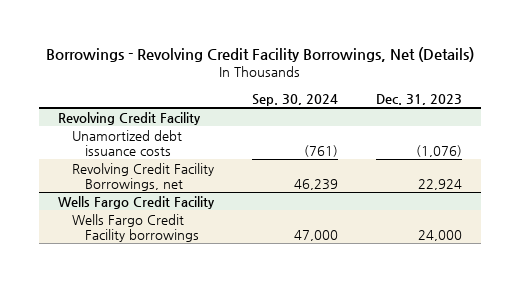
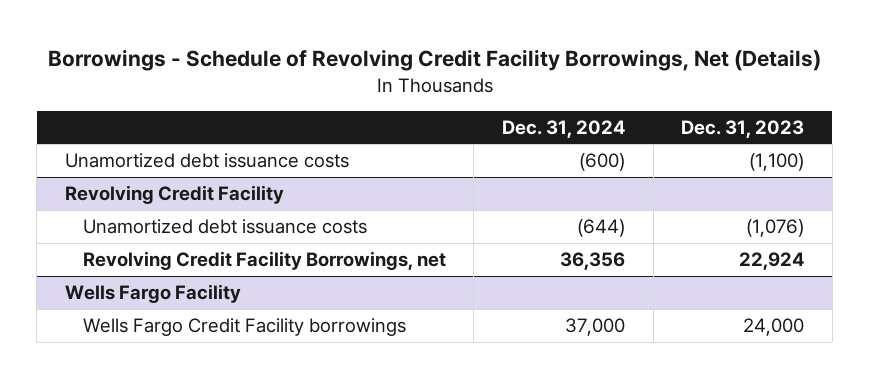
[46,47,475,63] Borrowings - Revolving Credit Facility Borrowings, Net (Details) -> [47,49,821,72] Borrowings - Schedule of Revolving Credit Facility Borrowings, Net (Details)
[252,93,339,106] Sep. 30, 2024 -> none
none -> [501,119,625,138] Dec. 31, 2024
none -> [65,153,350,169] Unamortized debt issuance costs
[58,195,216,209] Wells Fargo Credit Facility -> [65,284,242,304] Wells Fargo Facility

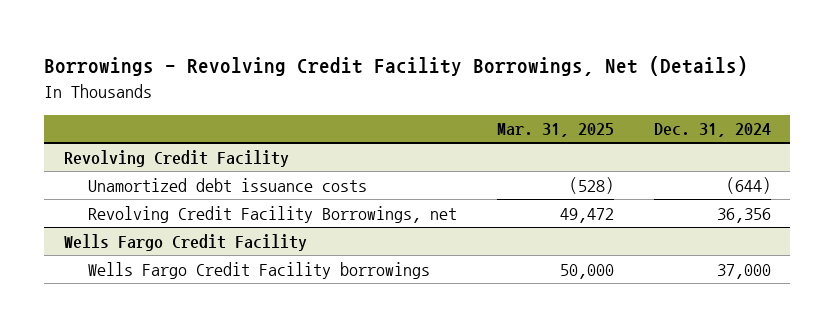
[47,49,821,72] Borrowings - Schedule of Revolving Credit Facility Borrowings, Net (Details) -> [44,56,749,77] Borrowings - Revolving Credit Facility Borrowings, Net (Details)
[681,119,805,138] Dec. 31, 2023 -> none
none -> [496,123,614,138] Mar. 31, 2025
[65,153,350,169] Unamortized debt issuance costs -> none
[65,284,242,304] Wells Fargo Facility -> [64,233,308,251] Wells Fargo Credit Facility

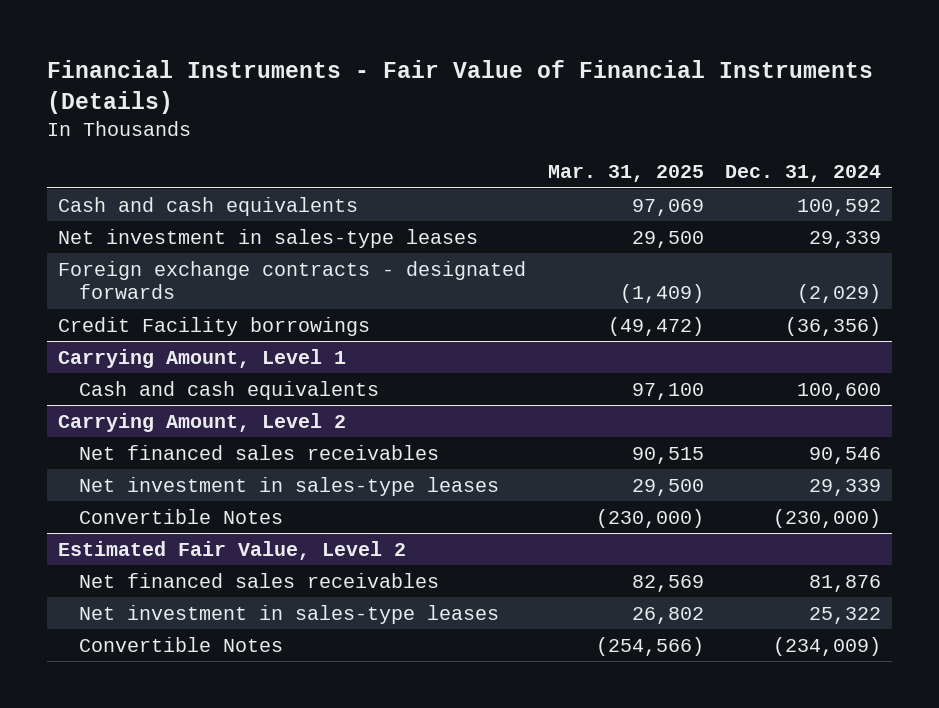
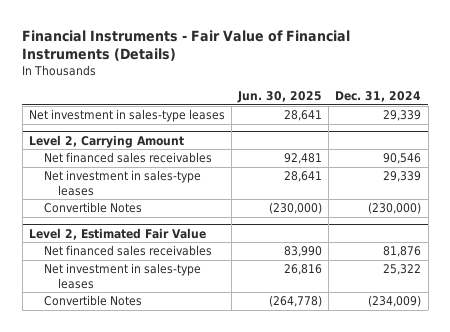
[547,165,704,183] Mar. 31, 2025 -> none
none -> [237,91,323,104] Jun. 30, 2025
[58,196,359,216] Cash and cash equivalents -> none
[58,260,527,300] Foreign exchange contracts - designated forwards -> none
[58,316,371,336] Credit Facility borrowings -> none
[58,348,347,368] Carrying Amount, Level 1 -> none
[79,380,380,400] Cash and cash equivalents -> none
[58,412,347,432] Carrying Amount, Level 2 -> [28,134,184,148] Level 2, Carrying Amount
[58,540,407,560] Estimated Fair Value, Level 2 -> [28,227,206,240] Level 2, Estimated Fair Value

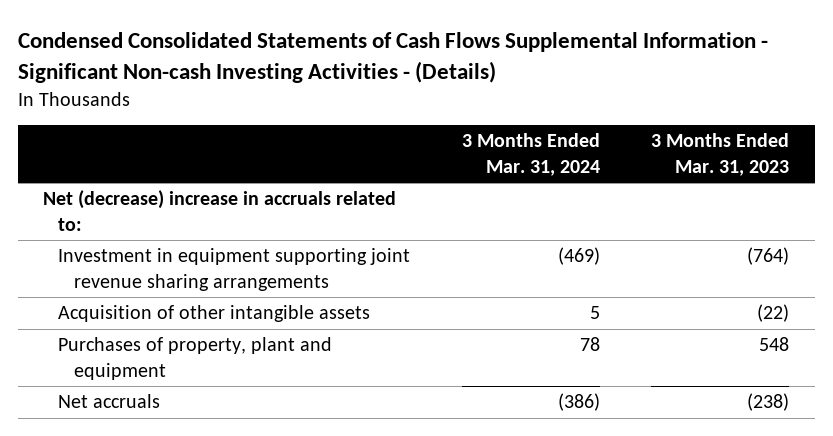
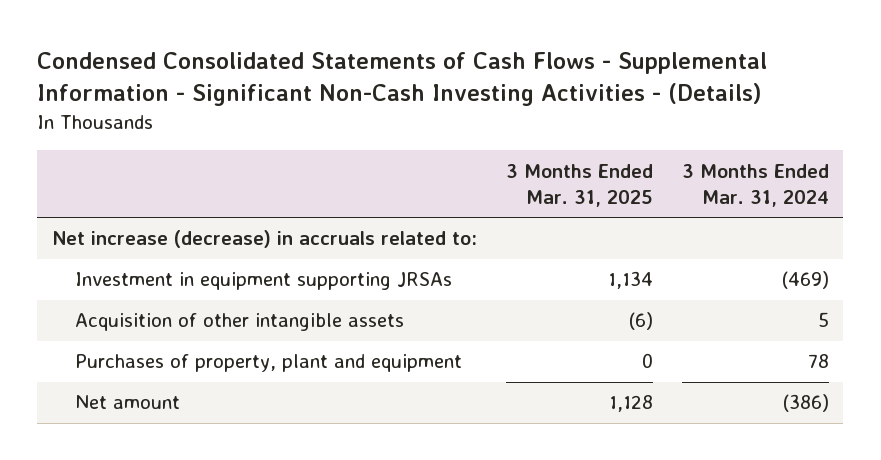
[17,32,768,83] Condensed Consolidated Statements of Cash Flows Supplemental Information - Significant Non-cash Investing Activities - (Details) -> [37,52,768,107] Condensed Consolidated Statements of Cash Flows - Supplemental Information - Significant Non-Cash Investing Activities - (Details)
[651,133,790,177] 3 Months Ended Mar. 31, 2023 -> none
none -> [505,163,653,207] 3 Months Ended Mar. 31, 2025
[43,190,397,231] Net (decrease) increase in accruals related to: -> [51,230,477,249] Net increase (decrease) in accruals related to:
[58,248,411,291] Investment in equipment supporting joint revenue sharing arrangements -> [74,272,452,291] Investment in equipment supporting JRSAs
[58,394,161,409] Net accruals -> [74,395,180,410] Net amount

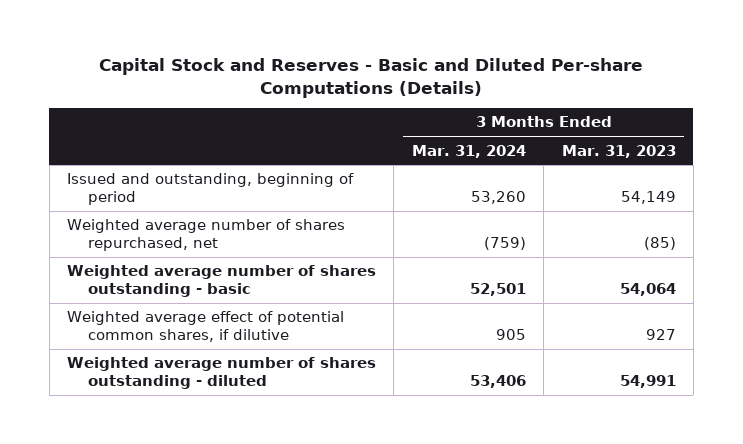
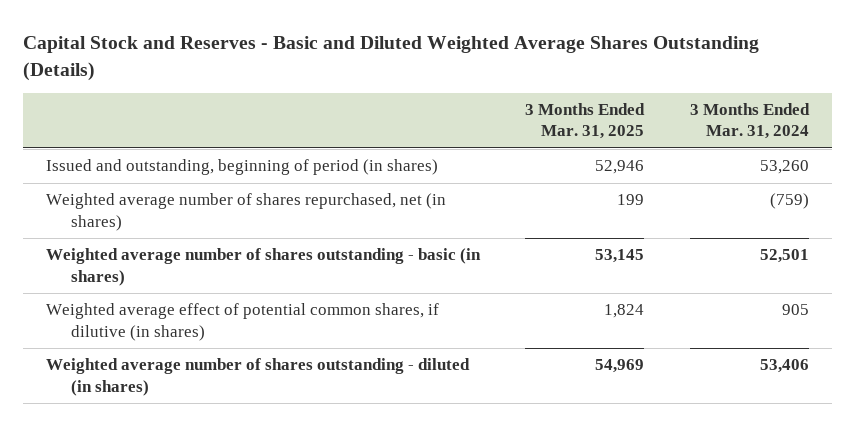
[99,58,644,98] Capital Stock and Reserves - Basic and Diluted Per-share Computations (Details) -> [22,36,759,81] Capital Stock and Reserves - Basic and Diluted Weighted Average Shares Outstanding (Details)
[561,144,676,158] Mar. 31, 2023 -> none
none -> [525,103,646,140] 3 Months Ended Mar. 31, 2025
[67,173,355,206] Issued and outstanding, beginning of period -> [45,159,438,176] Issued and outstanding, beginning of period (in shares)
[67,219,346,252] Weighted average number of shares repurchased, net -> [45,193,446,231] Weighted average number of shares repurchased, net (in shares)
[67,265,377,298] Weighted average number of shares outstanding - basic -> [45,248,481,286] Weighted average number of shares outstanding - basic (in shares)
[67,311,345,343] Weighted average effect of potential common shares, if dilutive -> [45,303,439,341] Weighted average effect of potential common shares, if dilutive (in shares)
[67,357,377,390] Weighted average number of shares outstanding - diluted -> [45,358,470,396] Weighted average number of shares outstanding - diluted (in shares)

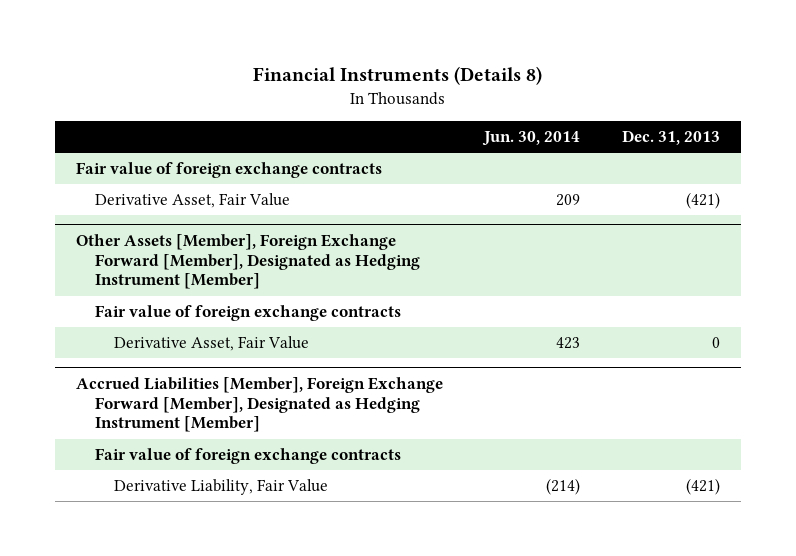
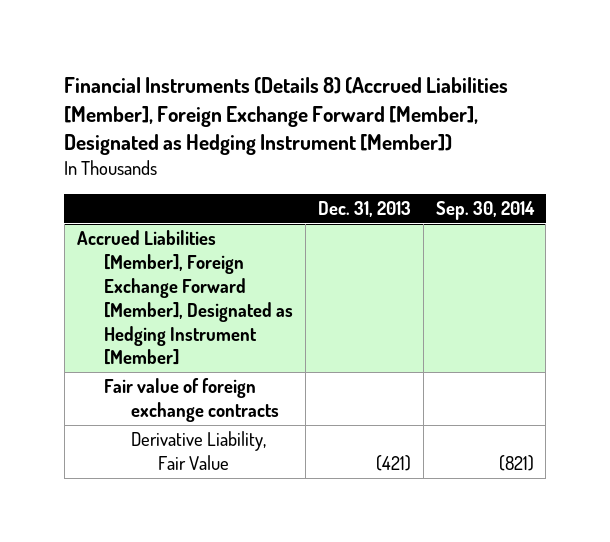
[252,66,542,86] Financial Instruments (Details 8) -> [64,77,509,156] Financial Instruments (Details 8) (Accrued Liabilities [Member], Foreign Exchange Forward [Member], Designated as Hedging Instrument [Member])
[482,131,581,147] Jun. 30, 2014 -> none
none -> [435,201,535,221] Sep. 30, 2014
[75,162,382,179] Fair value of foreign exchange contracts -> none
[94,193,290,209] Derivative Asset, Fair Value -> none
[75,234,420,290] Other Assets [Member], Foreign Exchange Forward [Member], Designated as Hedging Instrument [Member] -> none
[94,305,401,322] Fair value of foreign exchange contracts -> none
[114,336,310,352] Derivative Asset, Fair Value -> none

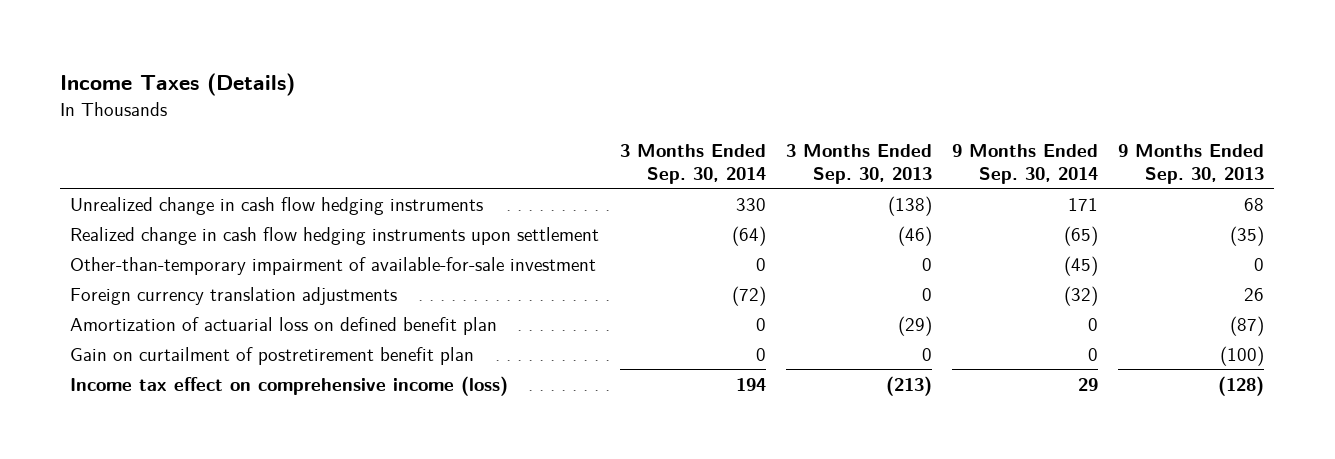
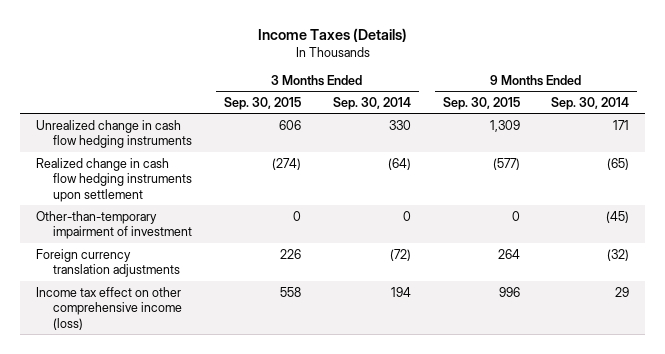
[785,143,932,184] 3 Months Ended Sep. 30, 2013 -> none
[1118,143,1265,184] 9 Months Ended Sep. 30, 2013 -> none
none -> [224,97,302,111] Sep. 30, 2015
none -> [442,97,520,111] Sep. 30, 2015
[70,256,597,275] Other-than-temporary impairment of available-for-sale investment -> [35,210,193,240] Other-than-temporary impairment of investment
[70,316,498,335] Amortization of actuarial loss on defined benefit plan -> none
[70,346,475,365] Gain on curtailment of postretirement benefit plan -> none
[70,375,509,396] Income tax effect on comprehensive income (loss) -> [35,286,183,330] Income tax effect on other comprehensive income (loss)

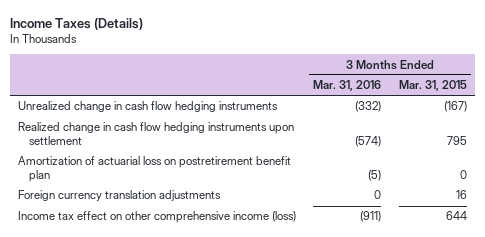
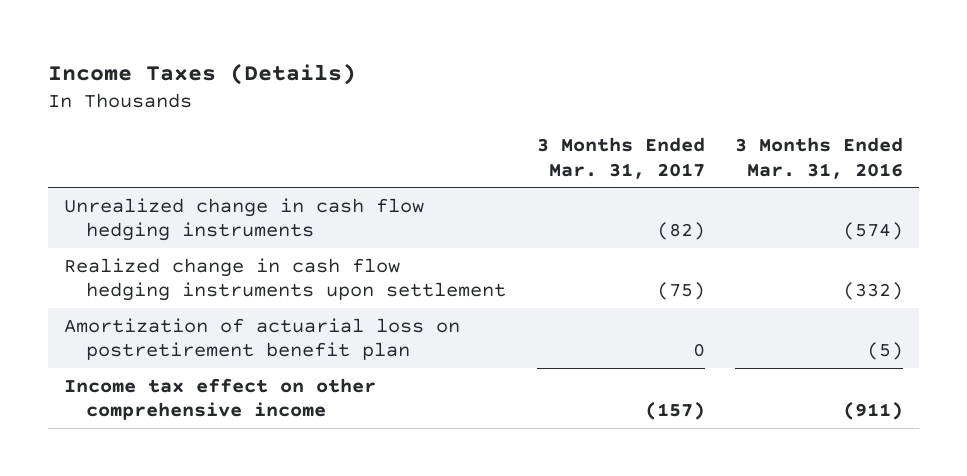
[398,80,467,92] Mar. 31, 2015 -> none
none -> [536,137,705,179] 3 Months Ended Mar. 31, 2017
[355,101,382,113] (332) -> [843,222,904,241] (574)
[355,135,382,147] (574) -> [843,282,904,301] (332)
[18,190,222,202] Foreign currency translation adjustments -> none
[18,211,297,224] Income tax effect on other comprehensive income (loss) -> [63,377,376,421] Income tax effect on other comprehensive income

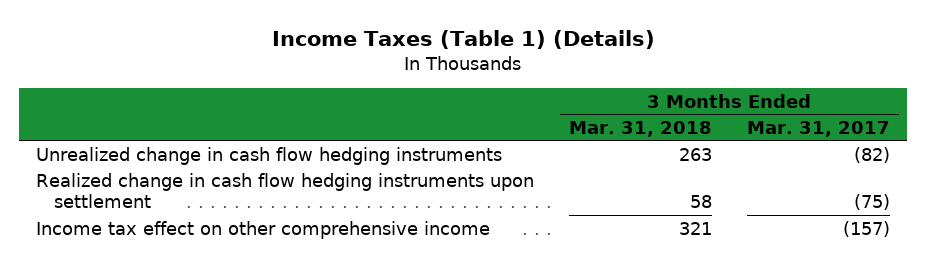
[48,62,357,85] Income Taxes (Details) -> [271,30,655,50] Income Taxes (Table 1) (Details)
[735,137,904,179] 3 Months Ended Mar. 31, 2016 -> none
none -> [568,120,712,137] Mar. 31, 2018
[63,317,460,361] Amortization of actuarial loss on postretirement benefit plan -> none

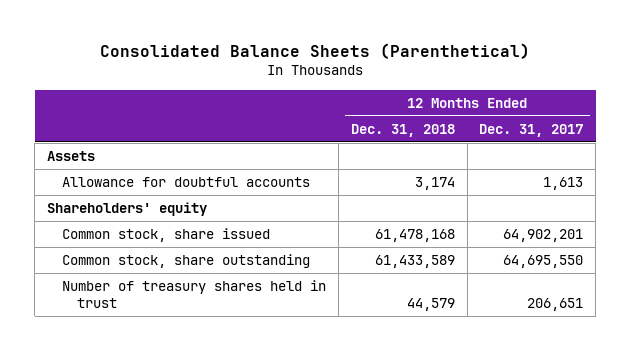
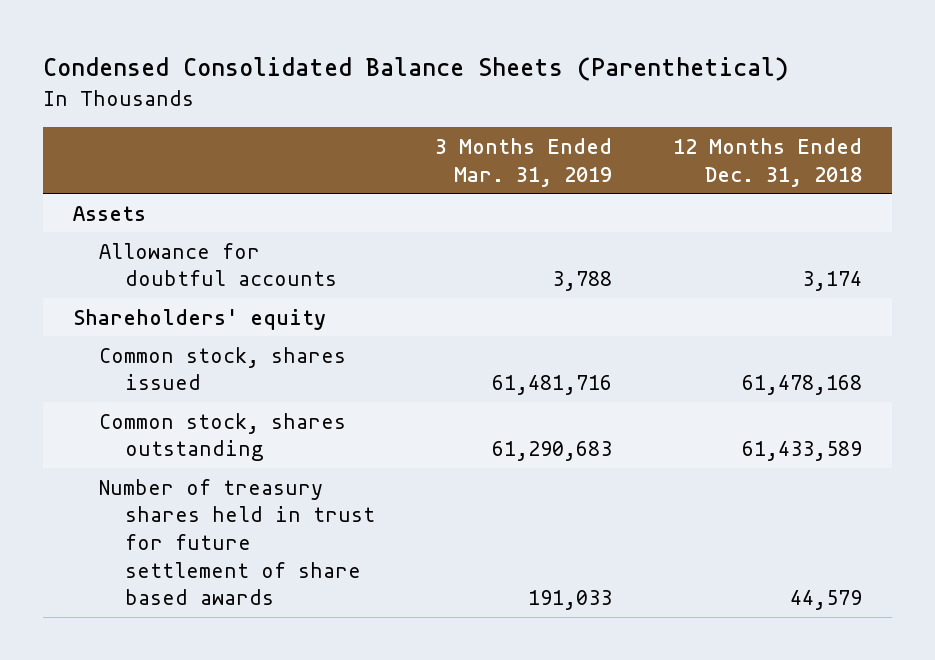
[100,42,531,59] Consolidated Balance Sheets (Parenthetical) -> [42,57,789,82] Condensed Consolidated Balance Sheets (Parenthetical)
[479,123,584,137] Dec. 31, 2017 -> none
none -> [435,138,613,187] 3 Months Ended Mar. 31, 2019
[62,228,271,243] Common stock, share issued -> [98,346,346,391] Common stock, shares issued
[62,254,311,269] Common stock, share outstanding -> [98,412,346,462] Common stock, shares outstanding
[62,280,327,309] Number of treasury shares held in trust -> [98,478,375,606] Number of treasury shares held in trust for future settlement of share based awards

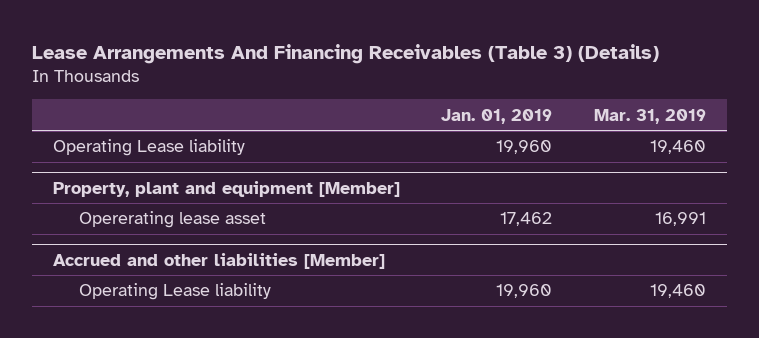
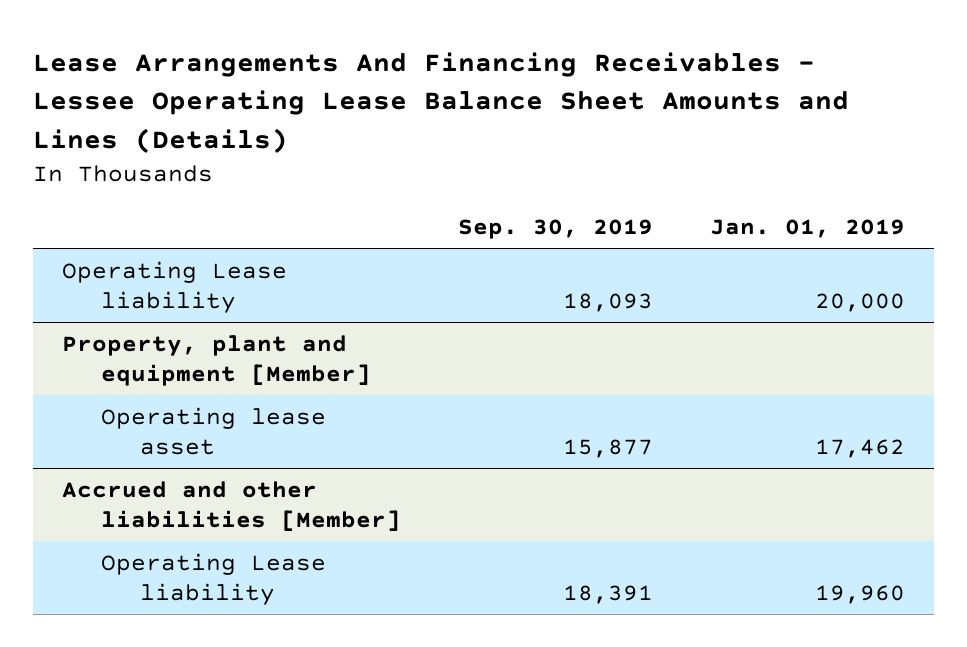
[31,43,659,64] Lease Arrangements And Financing Receivables (Table 3) (Details) -> [33,52,850,153] Lease Arrangements And Financing Receivables - Lessee Operating Lease Balance Sheet Amounts and Lines (Details)
[594,108,707,124] Mar. 31, 2019 -> none
none -> [457,219,653,240] Sep. 30, 2019
[496,140,553,155] 19,960 -> [814,292,905,312] 20,000
[78,211,266,229] Opererating lease asset -> [100,406,326,455] Operating lease asset

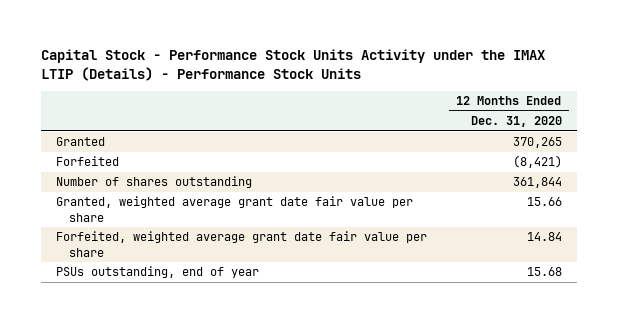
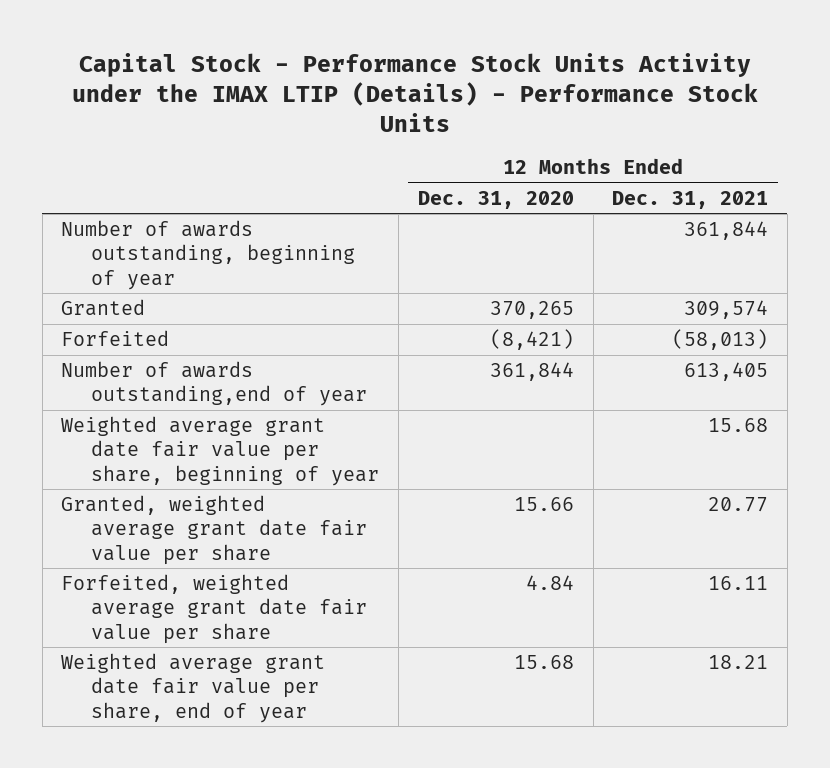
none -> [612,190,769,209] Dec. 31, 2021
none -> [61,220,356,290] Number of awards outstanding, beginning of year
[56,176,253,189] Number of shares outstanding -> [61,361,368,407] Number of awards outstanding,end of year
none -> [61,416,380,486] Weighted average grant date fair value per share, beginning of year
[526,232,562,242] 14.84 -> [525,575,574,591] 4.84
[56,266,260,279] PSUs outstanding, end of year -> [61,653,326,723] Weighted average grant date fair value per share, end of year

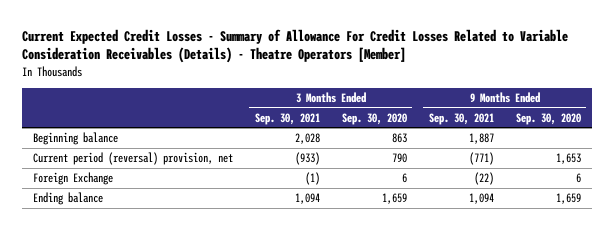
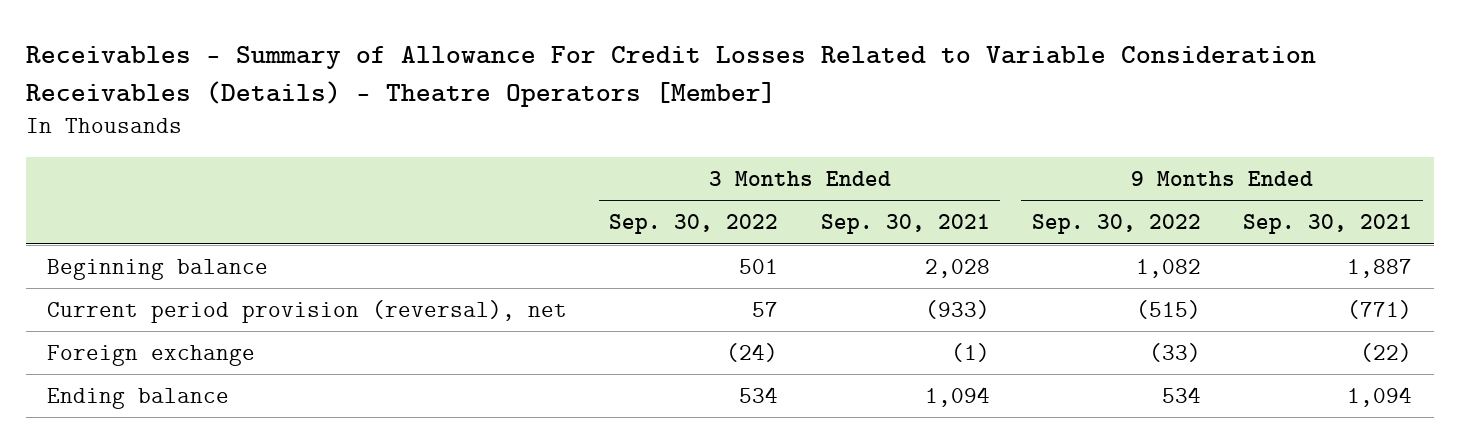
[21,28,568,64] Current Expected Credit Losses - Summary of Allowance For Credit Losses Related to Variable Consideration Receivables (Details) - Theatre Operators [Member] -> [25,46,1316,107] Receivables - Summary of Allowance For Credit Losses Related to Variable Consideration Receivables (Details) - Theatre Operators [Member]
[341,112,407,125] Sep. 30, 2020 -> none
[515,112,581,125] Sep. 30, 2020 -> none
none -> [609,214,779,235] Sep. 30, 2022
none -> [1032,214,1202,235] Sep. 30, 2022
[32,152,233,166] Current period (reversal) provision, net -> [47,299,568,323] Current period provision (reversal), net
[32,172,113,186] Foreign Exchange -> [47,344,256,366] Foreign exchange

